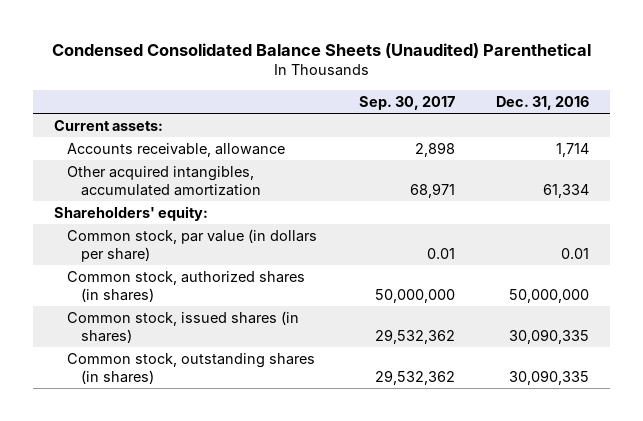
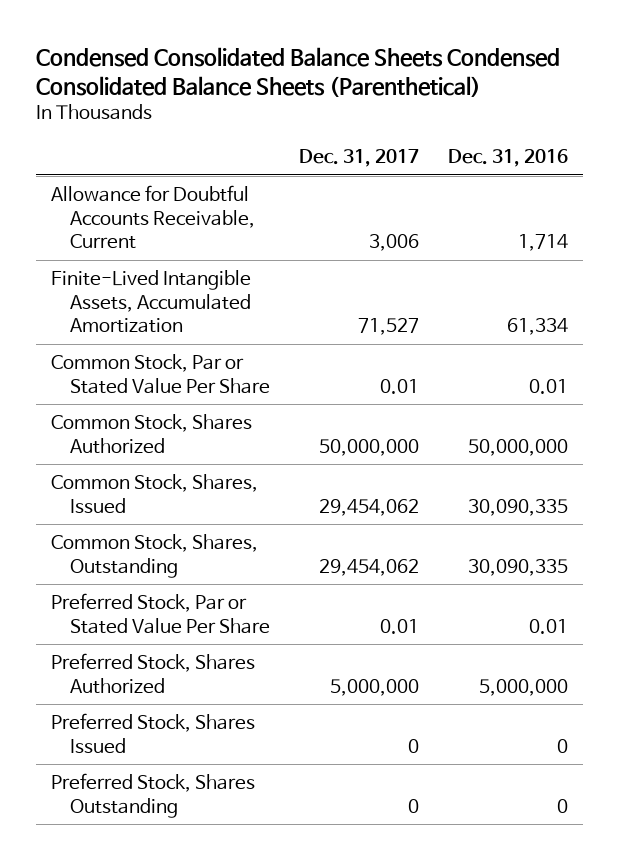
[51,42,591,58] Condensed Consolidated Balance Sheets (Unaudited) Parenthetical -> [36,47,561,98] Condensed Consolidated Balance Sheets Condensed Consolidated Balance Sheets (Parenthetical)
[358,95,455,110] Sep. 30, 2017 -> none
none -> [298,149,419,168] Dec. 31, 2017
[54,120,164,132] Current assets: -> none
[54,206,209,222] Shareholders' equity: -> none
[67,143,286,158] Accounts receivable, allowance -> [50,185,255,249] Allowance for Doubtful Accounts Receivable, Current
[67,166,261,196] Other acquired intangibles, accumulated amortization -> [50,270,251,333] Finite-Lived Intangible Assets, Accumulated Amortization
[67,229,318,262] Common stock, par value (in dollars per share) -> [50,354,270,394] Common Stock, Par or Stated Value Per Share
[67,271,306,302] Common stock, authorized shares (in shares) -> [50,414,252,454] Common Stock, Shares Authorized
[67,311,300,343] Common stock, issued shares (in shares) -> [50,474,258,514] Common Stock, Shares, Issued
[67,353,316,384] Common stock, outstanding shares (in shares) -> [50,534,258,578] Common Stock, Shares, Outstanding
none -> [50,593,270,634] Preferred Stock, Par or Stated Value Per Share
none -> [50,653,255,694] Preferred Stock, Shares Authorized
none -> [50,713,255,754] Preferred Stock, Shares Issued
none -> [50,773,255,818] Preferred Stock, Shares Outstanding

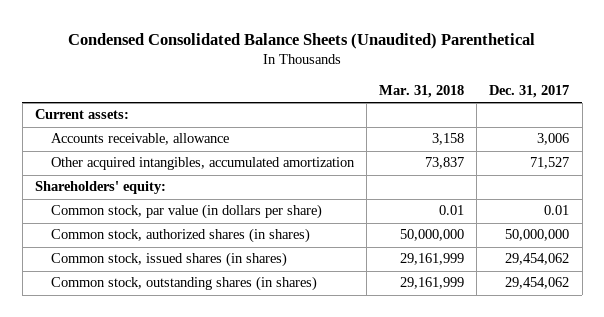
[36,47,561,98] Condensed Consolidated Balance Sheets Condensed Consolidated Balance Sheets (Parenthetical) -> [68,32,536,49] Condensed Consolidated Balance Sheets (Unaudited) Parenthetical
[448,149,569,168] Dec. 31, 2016 -> none
none -> [379,85,465,99] Mar. 31, 2018
[50,593,270,634] Preferred Stock, Par or Stated Value Per Share -> none
[50,653,255,694] Preferred Stock, Shares Authorized -> none
[50,713,255,754] Preferred Stock, Shares Issued -> none
[50,773,255,818] Preferred Stock, Shares Outstanding -> none
none -> [35,109,130,120] Current assets:
[50,185,255,249] Allowance for Doubtful Accounts Receivable, Current -> [50,133,229,146] Accounts receivable, allowance
[50,270,251,333] Finite-Lived Intangible Assets, Accumulated Amortization -> [50,157,355,171] Other acquired intangibles, accumulated amortization
none -> [35,181,167,195] Shareholders' equity:
[50,354,270,394] Common Stock, Par or Stated Value Per Share -> [50,204,322,220] Common stock, par value (in dollars per share)
[50,414,252,454] Common Stock, Shares Authorized -> [50,228,310,244] Common stock, authorized shares (in shares)
[50,474,258,514] Common Stock, Shares, Issued -> [50,252,287,268] Common stock, issued shares (in shares)
[50,534,258,578] Common Stock, Shares, Outstanding -> [50,276,317,292] Common stock, outstanding shares (in shares)

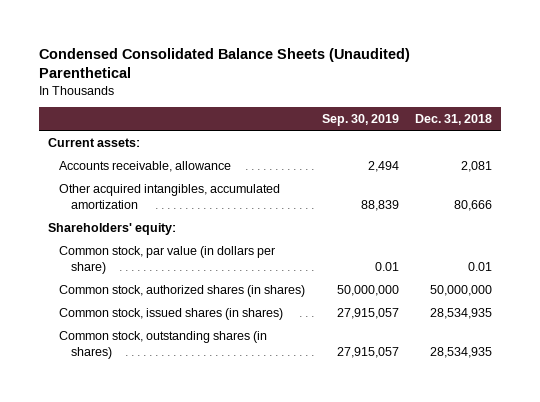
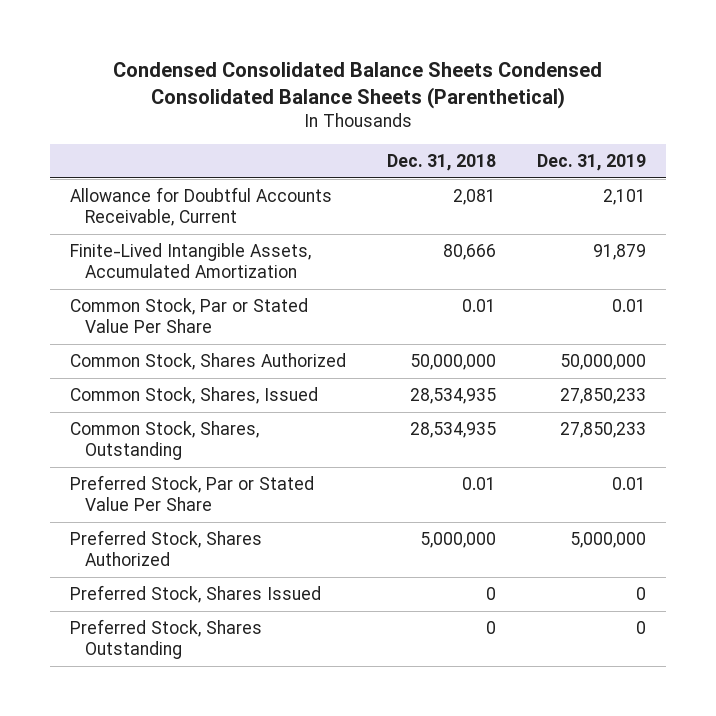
[39,47,411,79] Condensed Consolidated Balance Sheets (Unaudited) Parenthetical -> [112,61,602,109] Condensed Consolidated Balance Sheets Condensed Consolidated Balance Sheets (Parenthetical)
[321,114,399,127] Sep. 30, 2019 -> none
none -> [536,154,646,172] Dec. 31, 2019
[47,137,140,147] Current assets: -> none
[47,222,176,235] Shareholders' equity: -> none
[59,160,232,172] Accounts receivable, allowance -> [70,186,333,226] Allowance for Doubtful Accounts Receivable, Current
[59,183,281,209] Other acquired intangibles, accumulated amortization -> [70,242,312,278] Finite-Lived Intangible Assets, Accumulated Amortization
[59,245,276,274] Common stock, par value (in dollars per share) -> [70,297,309,333] Common Stock, Par or Stated Value Per Share
[59,284,306,297] Common stock, authorized shares (in shares) -> [70,352,347,370] Common Stock, Shares Authorized
[59,307,284,320] Common stock, issued shares (in shares) -> [70,386,319,404] Common Stock, Shares, Issued
[59,330,268,359] Common stock, outstanding shares (in shares) -> [70,420,260,460] Common Stock, Shares, Outstanding
none -> [70,474,315,511] Preferred Stock, Par or Stated Value Per Share
none -> [70,529,263,566] Preferred Stock, Shares Authorized
none -> [70,584,322,603] Preferred Stock, Shares Issued
none -> [70,618,263,659] Preferred Stock, Shares Outstanding

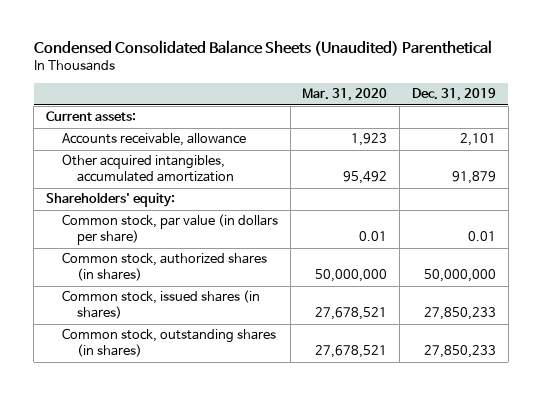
[112,61,602,109] Condensed Consolidated Balance Sheets Condensed Consolidated Balance Sheets (Parenthetical) -> [33,40,492,57] Condensed Consolidated Balance Sheets (Unaudited) Parenthetical
[386,154,496,172] Dec. 31, 2018 -> none
none -> [302,88,388,102] Mar. 31, 2020
[70,474,315,511] Preferred Stock, Par or Stated Value Per Share -> none
[70,529,263,566] Preferred Stock, Shares Authorized -> none
[70,584,322,603] Preferred Stock, Shares Issued -> none
[70,618,263,659] Preferred Stock, Shares Outstanding -> none
none -> [46,111,137,122] Current assets:
[70,186,333,226] Allowance for Doubtful Accounts Receivable, Current -> [61,133,246,147] Accounts receivable, allowance
[70,242,312,278] Finite-Lived Intangible Assets, Accumulated Amortization -> [61,154,235,183] Other acquired intangibles, accumulated amortization
none -> [46,192,176,208] Shareholders' equity:
[70,297,309,333] Common Stock, Par or Stated Value Per Share -> [61,214,278,246] Common stock, par value (in dollars per share)
[70,352,347,370] Common Stock, Shares Authorized -> [61,252,267,282] Common stock, authorized shares (in shares)
[70,386,319,404] Common Stock, Shares, Issued -> [61,290,260,320] Common stock, issued shares (in shares)
[70,420,260,460] Common Stock, Shares, Outstanding -> [61,328,276,358] Common stock, outstanding shares (in shares)

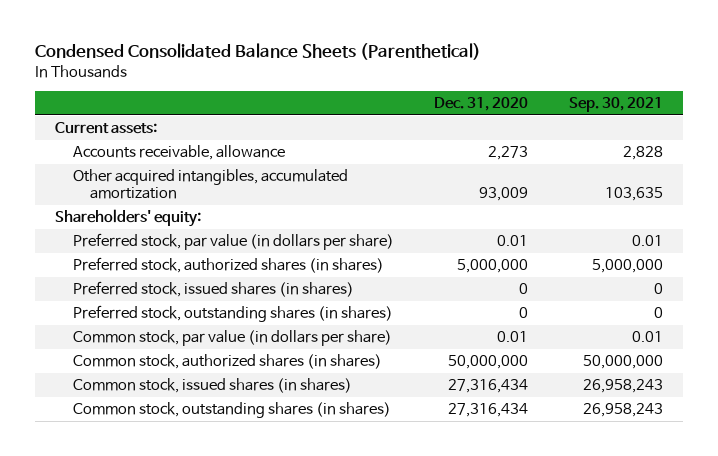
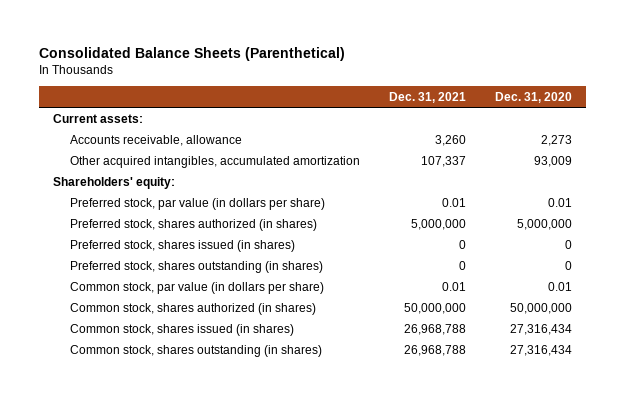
[34,43,481,61] Condensed Consolidated Balance Sheets (Parenthetical) -> [38,46,345,61] Consolidated Balance Sheets (Parenthetical)
[568,97,663,113] Sep. 30, 2021 -> none
none -> [388,91,466,103] Dec. 31, 2021
[72,256,384,273] Preferred stock, authorized shares (in shares) -> [69,218,317,231] Preferred stock, shares authorized (in shares)
[72,280,354,297] Preferred stock, issued shares (in shares) -> [69,239,295,252] Preferred stock, shares issued (in shares)
[72,304,393,322] Preferred stock, outstanding shares (in shares) -> [69,260,323,273] Preferred stock, shares outstanding (in shares)
[72,353,382,369] Common stock, authorized shares (in shares) -> [69,302,316,315] Common stock, shares authorized (in shares)
[72,377,352,393] Common stock, issued shares (in shares) -> [69,323,294,336] Common stock, shares issued (in shares)
[72,401,391,418] Common stock, outstanding shares (in shares) -> [69,344,322,357] Common stock, shares outstanding (in shares)

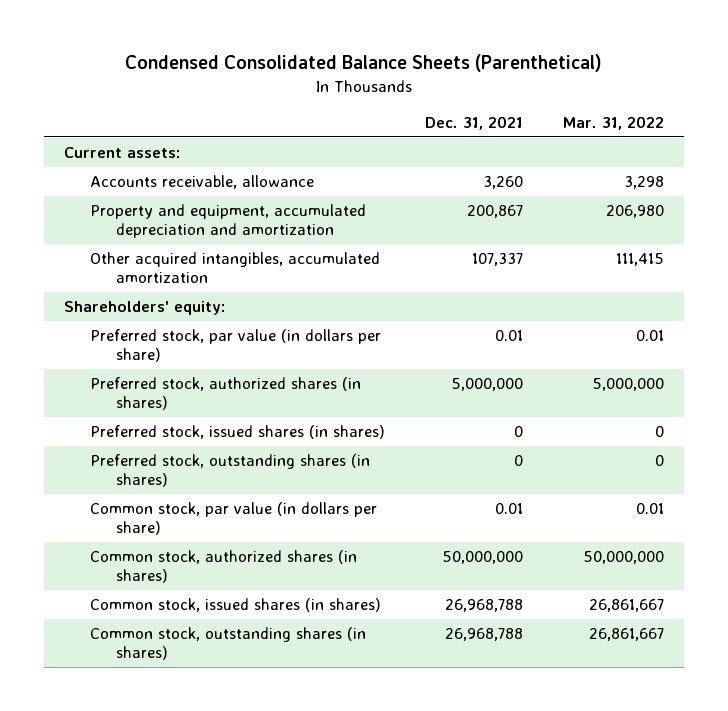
[38,46,345,61] Consolidated Balance Sheets (Parenthetical) -> [124,54,602,73] Condensed Consolidated Balance Sheets (Parenthetical)
[494,91,572,103] Dec. 31, 2020 -> none
none -> [563,116,665,131] Mar. 31, 2022
none -> [89,203,366,238] Property and equipment, accumulated depreciation and amortization
[69,218,317,231] Preferred stock, shares authorized (in shares) -> [89,376,361,410] Preferred stock, authorized shares (in shares)
[69,239,295,252] Preferred stock, shares issued (in shares) -> [89,424,385,439] Preferred stock, issued shares (in shares)
[69,260,323,273] Preferred stock, shares outstanding (in shares) -> [89,453,370,487] Preferred stock, outstanding shares (in shares)
[69,302,316,315] Common stock, shares authorized (in shares) -> [89,549,357,583] Common stock, authorized shares (in shares)
[69,323,294,336] Common stock, shares issued (in shares) -> [89,597,381,612] Common stock, issued shares (in shares)
[69,344,322,357] Common stock, shares outstanding (in shares) -> [89,626,366,660] Common stock, outstanding shares (in shares)

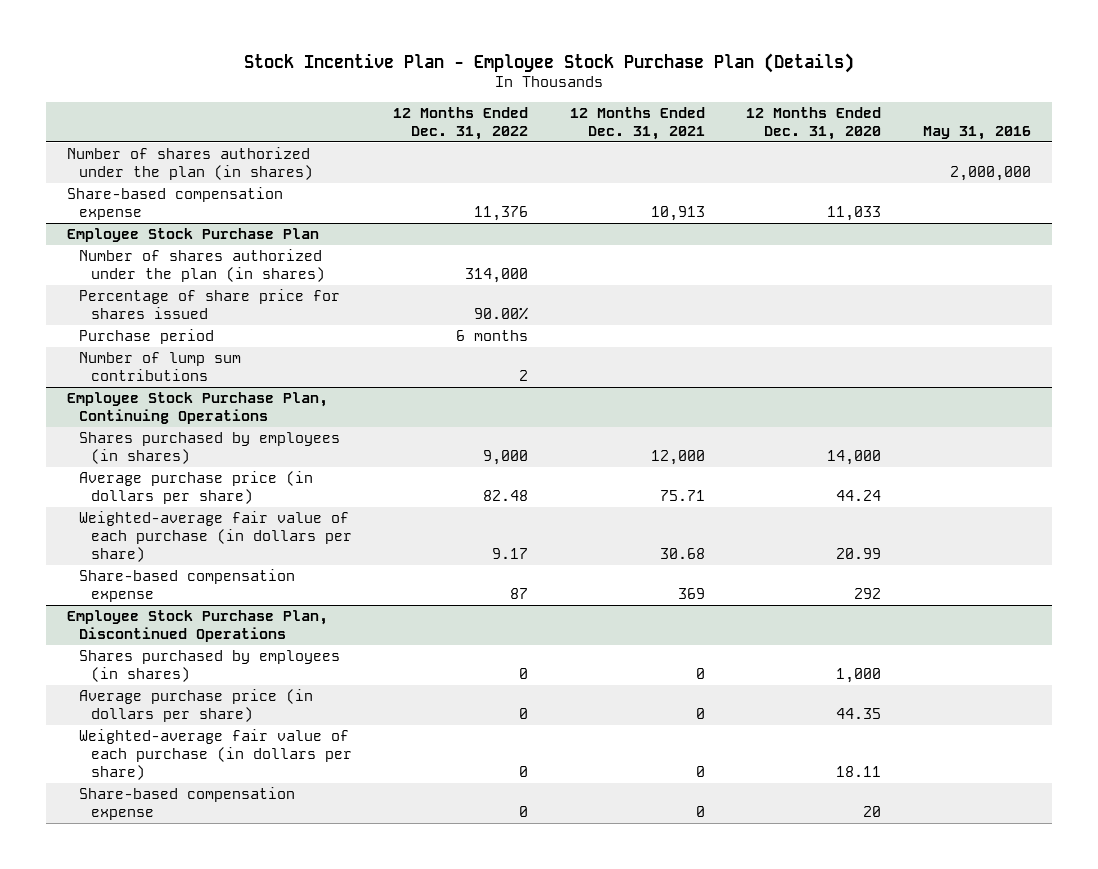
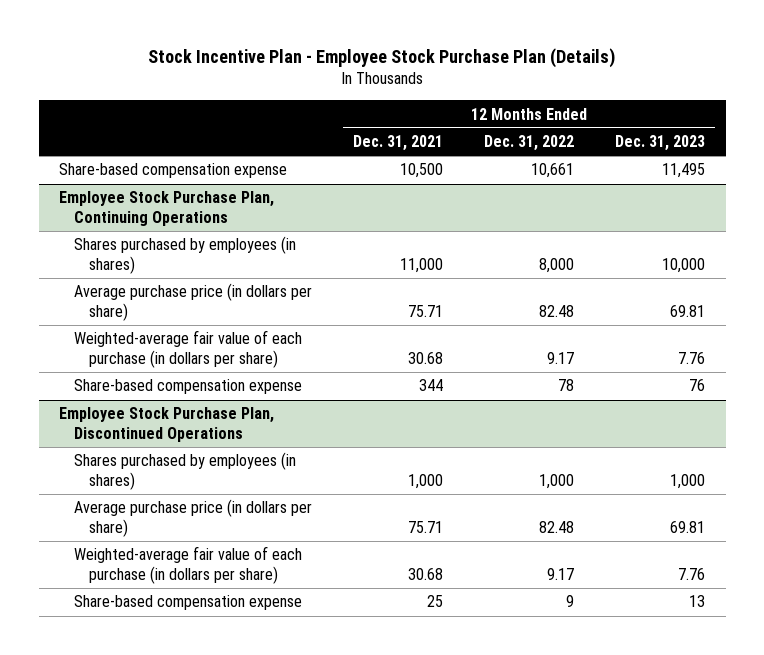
[746,106,882,140] 12 Months Ended Dec. 31, 2020 -> none
[922,125,1031,140] May 31, 2016 -> none
none -> [615,135,706,152] Dec. 31, 2023
[66,147,313,180] Number of shares authorized under the plan (in shares) -> none
[66,228,319,243] Employee Stock Purchase Plan -> none
[78,249,325,282] Number of shares authorized under the plan (in shares) -> none
[78,289,340,319] Percentage of share price for shares issued -> none
[78,329,214,345] Purchase period -> none
[78,352,241,381] Number of lump sum contributions -> none
[474,205,529,221] 11,376 -> [531,163,575,179] 10,661
[650,205,705,221] 10,913 -> [399,163,443,179] 10,500
[483,449,529,465] 9,000 -> [539,258,575,274] 8,000
[650,449,705,465] 12,000 -> [399,258,443,274] 11,000
[510,587,529,599] 87 -> [558,379,575,392] 78
[677,587,705,599] 369 -> [418,379,443,392] 344
[519,667,529,679] 0 -> [539,474,575,490] 1,000
[695,667,705,679] 0 -> [407,474,443,490] 1,000
[519,707,529,719] 0 -> [539,521,575,534] 82.48
[695,707,705,719] 0 -> [407,521,443,534] 75.71
[519,765,529,777] 0 -> [547,568,575,581] 9.17
[695,765,705,777] 0 -> [407,568,443,581] 30.68
[519,805,529,817] 0 -> [566,595,575,608] 9
[695,805,705,817] 0 -> [426,595,443,608] 25

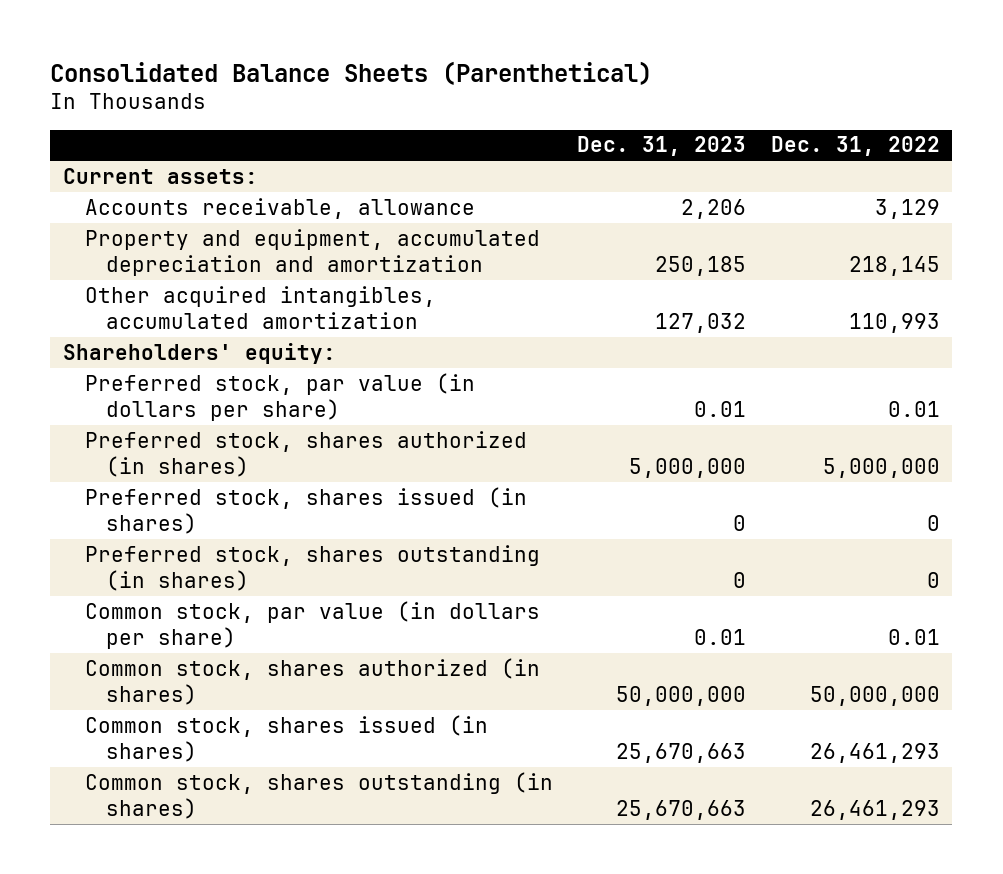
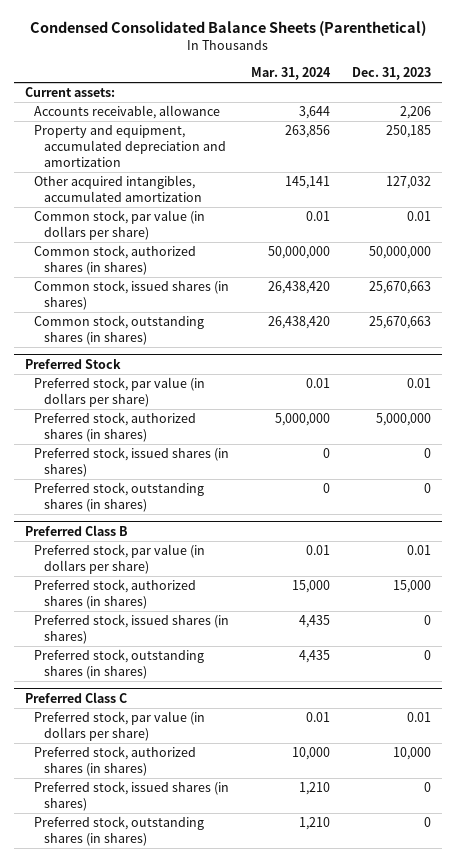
[50,60,653,85] Consolidated Balance Sheets (Parenthetical) -> [29,21,426,37] Condensed Consolidated Balance Sheets (Parenthetical)
[771,136,941,157] Dec. 31, 2022 -> none
none -> [251,66,332,80] Mar. 31, 2024
[62,342,336,364] Shareholders' equity: -> none
[84,372,475,421] Preferred stock, par value (in dollars per share) -> none
[84,430,527,477] Preferred stock, shares authorized (in shares) -> none
[84,486,527,534] Preferred stock, shares issued (in shares) -> none
[84,544,540,591] Preferred stock, shares outstanding (in shares) -> none
[84,657,540,705] Common stock, shares authorized (in shares) -> [34,245,197,276] Common stock, authorized shares (in shares)
[84,714,488,762] Common stock, shares issued (in shares) -> [34,280,230,311] Common stock, issued shares (in shares)
[84,771,553,819] Common stock, shares outstanding (in shares) -> [34,315,205,346] Common stock, outstanding shares (in shares)
none -> [24,359,121,370] Preferred Stock
none -> [34,377,206,408] Preferred stock, par value (in dollars per share)
none -> [34,412,197,443] Preferred stock, authorized shares (in shares)
none -> [34,447,230,478] Preferred stock, issued shares (in shares)
none -> [34,482,205,513] Preferred stock, outstanding shares (in shares)
none -> [24,525,128,537] Preferred Class B
none -> [34,544,206,575] Preferred stock, par value (in dollars per share)
none -> [34,579,197,610] Preferred stock, authorized shares (in shares)
none -> [34,614,230,645] Preferred stock, issued shares (in shares)
none -> [34,649,205,680] Preferred stock, outstanding shares (in shares)
none -> [24,692,127,704] Preferred Class C
none -> [34,711,206,742] Preferred stock, par value (in dollars per share)
none -> [34,746,197,777] Preferred stock, authorized shares (in shares)
none -> [34,781,230,812] Preferred stock, issued shares (in shares)
none -> [34,816,205,847] Preferred stock, outstanding shares (in shares)

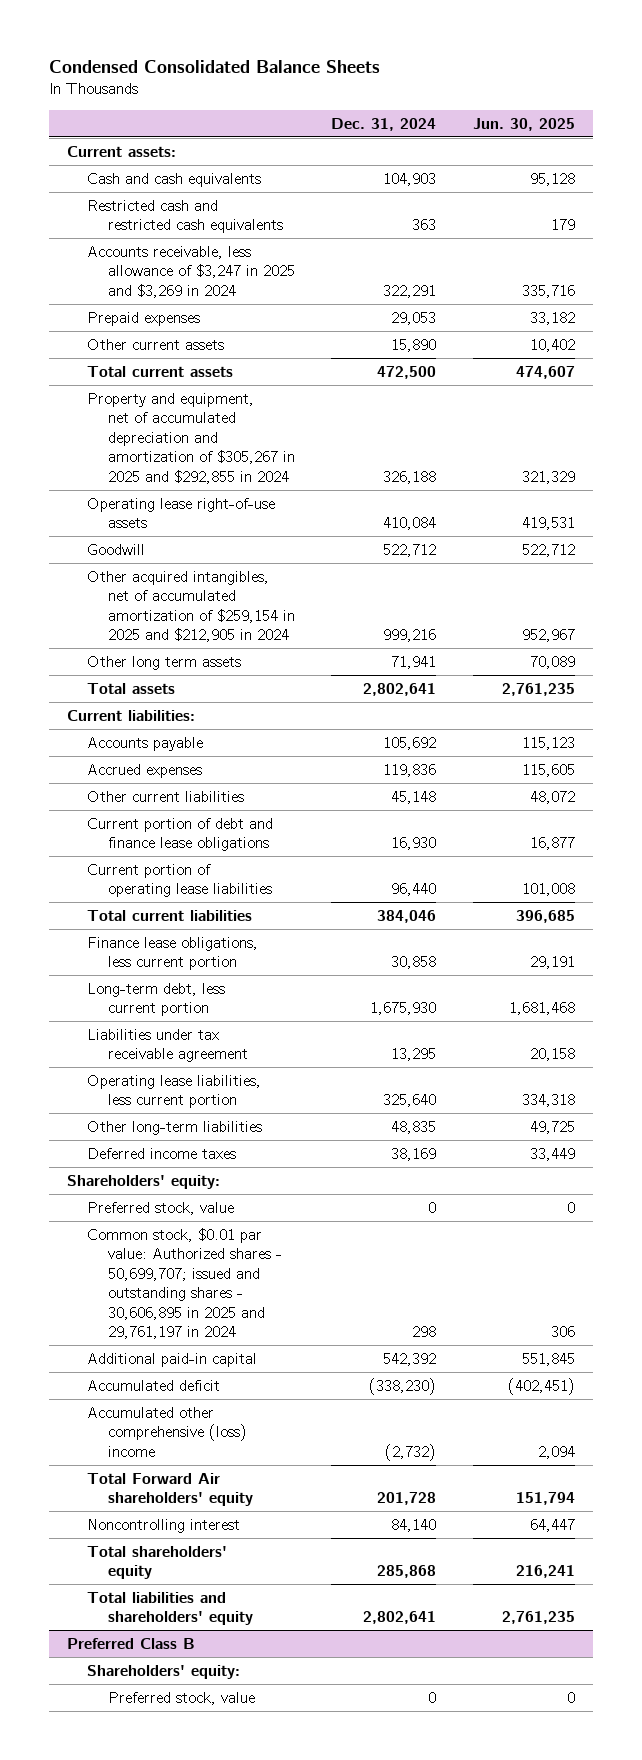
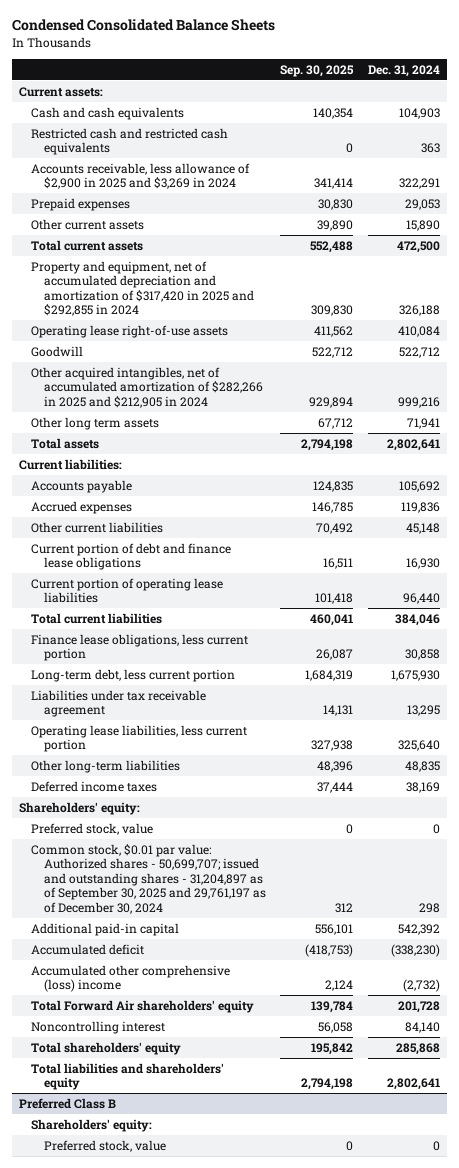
[472,117,575,131] Jun. 30, 2025 -> none
none -> [280,64,355,77] Sep. 30, 2025
[87,245,295,298] Accounts receivable, less allowance of $3,247 in 2025 and $3,269 in 2024 -> [31,162,251,190] Accounts receivable, less allowance of $2,900 in 2025 and $3,269 in 2024
[87,392,295,484] Property and equipment, net of accumulated depreciation and amortization of $305,267 in 2025 and $292,855 in 2024 -> [31,260,254,317] Property and equipment, net of accumulated depreciation and amortization of $317,420 in 2025 and $292,855 in 2024
[87,570,295,643] Other acquired intangibles, net of accumulated amortization of $259,154 in 2025 and $212,905 in 2024 -> [31,366,263,408] Other acquired intangibles, net of accumulated amortization of $282,266 in 2025 and $212,905 in 2024
[87,1227,282,1340] Common stock, $0.01 par value: Authorized shares - 50,699,707; issued and outstanding shares - 30,606,895 in 2025 and 29,761,197 in 2024 -> [31,843,266,914] Common stock, $0.01 par value: Authorized shares - 50,699,707; issued and outstanding shares - 31,204,897 as of September 30, 2025 and 29,761,197 as of December 30, 2024

